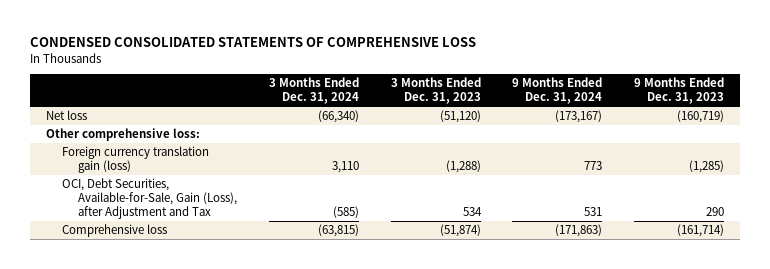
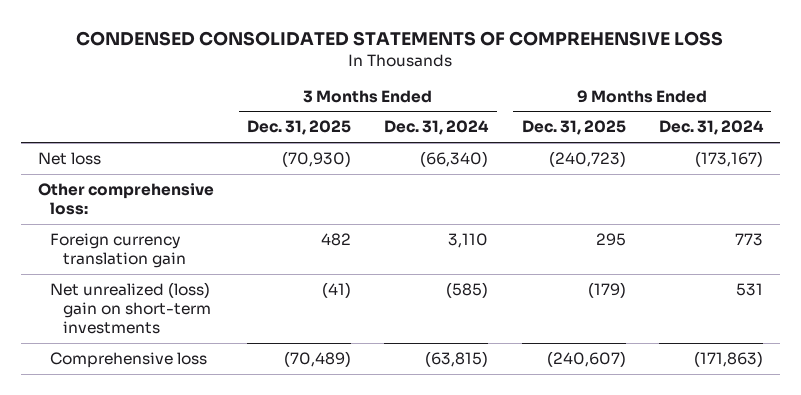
[390,77,481,105] 3 Months Ended Dec. 31, 2023 -> none
[634,77,725,105] 9 Months Ended Dec. 31, 2023 -> none
none -> [246,120,351,136] Dec. 31, 2025
none -> [521,120,626,136] Dec. 31, 2025
[61,146,209,173] Foreign currency translation gain (loss) -> [50,232,186,268] Foreign currency translation gain
[61,178,238,219] OCI, Debt Securities, Available-for-Sale, Gain (Loss), after Adjustment and Tax -> [50,281,211,334] Net unrealized (loss) gain on short-term investments

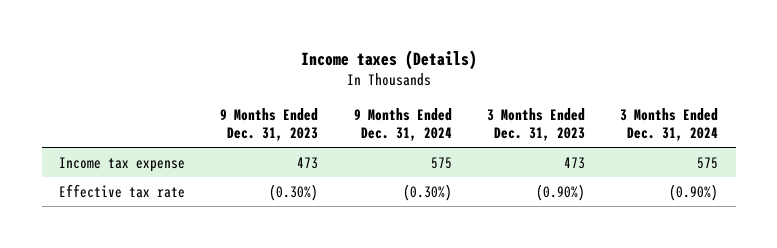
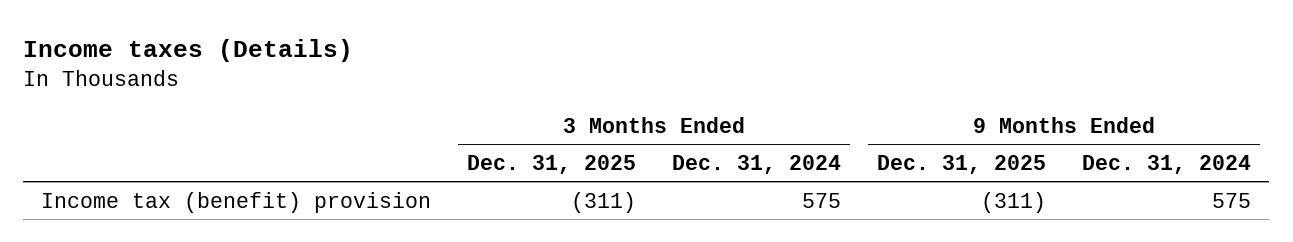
[220,108,319,141] 9 Months Ended Dec. 31, 2023 -> none
[486,108,585,141] 3 Months Ended Dec. 31, 2023 -> none
none -> [467,154,637,174] Dec. 31, 2025
none -> [877,154,1047,174] Dec. 31, 2025
[59,183,186,198] Effective tax rate -> none
[59,156,186,172] Income tax expense -> [41,191,432,213] Income tax (benefit) provision

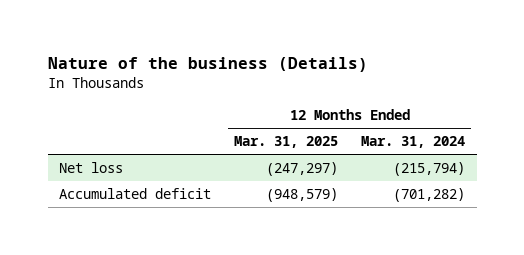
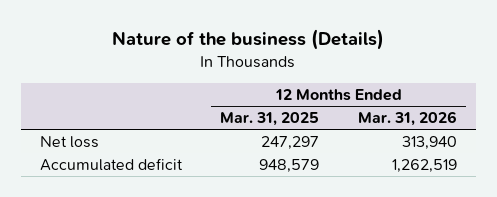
[361,136,466,149] Mar. 31, 2024 -> none
none -> [357,111,457,127] Mar. 31, 2026
[266,161,339,176] (247,297) -> [261,136,320,151] 247,297
[266,187,339,202] (948,579) -> [259,159,320,174] 948,579

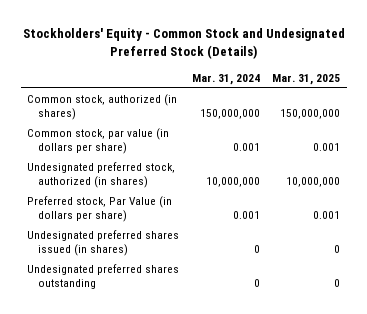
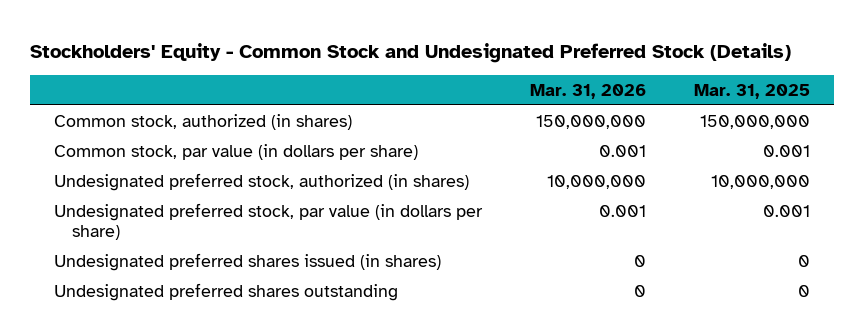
[191,73,260,85] Mar. 31, 2024 -> none
none -> [530,83,647,99] Mar. 31, 2026
[26,196,172,223] Preferred stock, Par Value (in dollars per share) -> [54,202,484,241] Undesignated preferred stock, par value (in dollars per share)

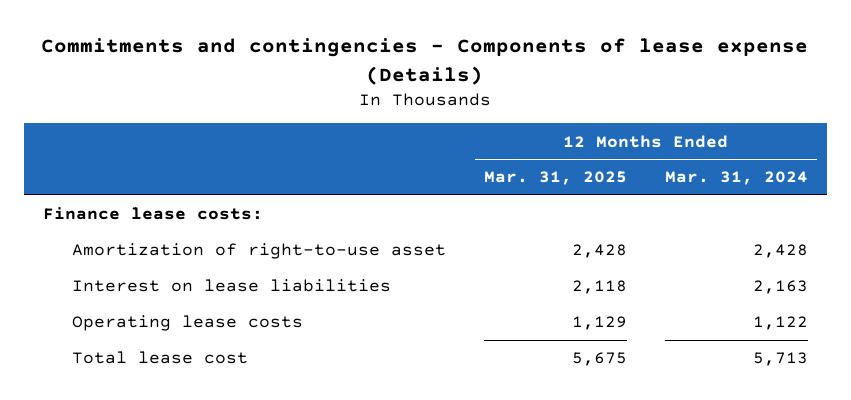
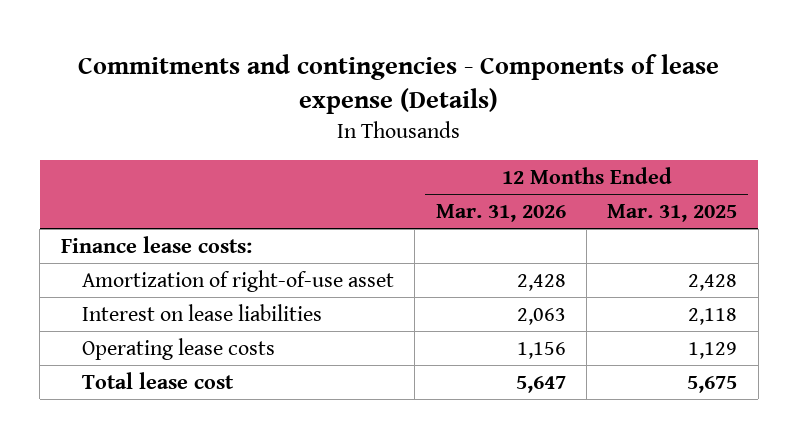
[664,171,808,186] Mar. 31, 2024 -> none
none -> [435,204,566,223] Mar. 31, 2026
[72,243,447,260] Amortization of right-to-use asset -> [81,269,394,292] Amortization of right-of-use asset

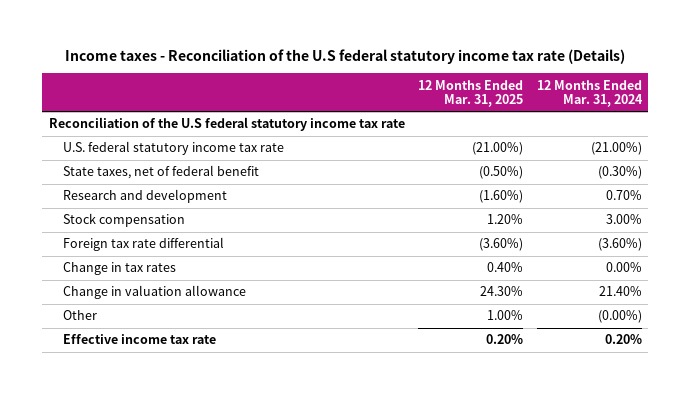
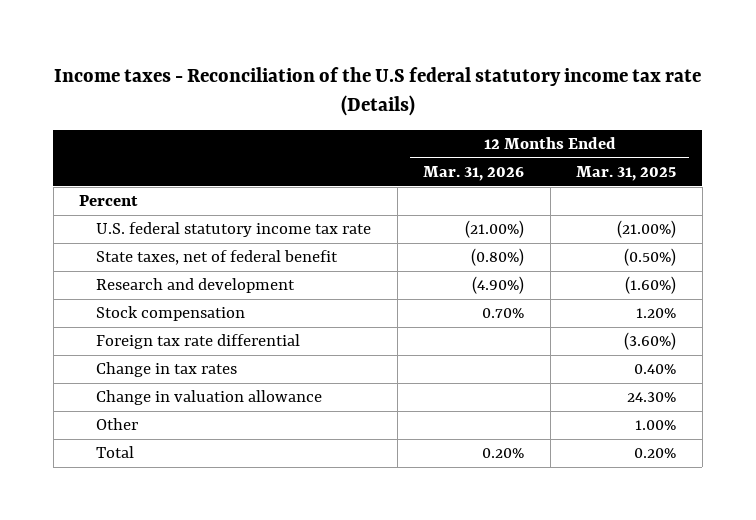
[536,79,643,107] 12 Months Ended Mar. 31, 2024 -> none
none -> [423,165,525,181] Mar. 31, 2026
[48,117,405,132] Reconciliation of the U.S federal statutory income tax rate -> [79,195,139,207] Percent
[62,334,216,345] Effective income tax rate -> [96,446,135,459] Total

